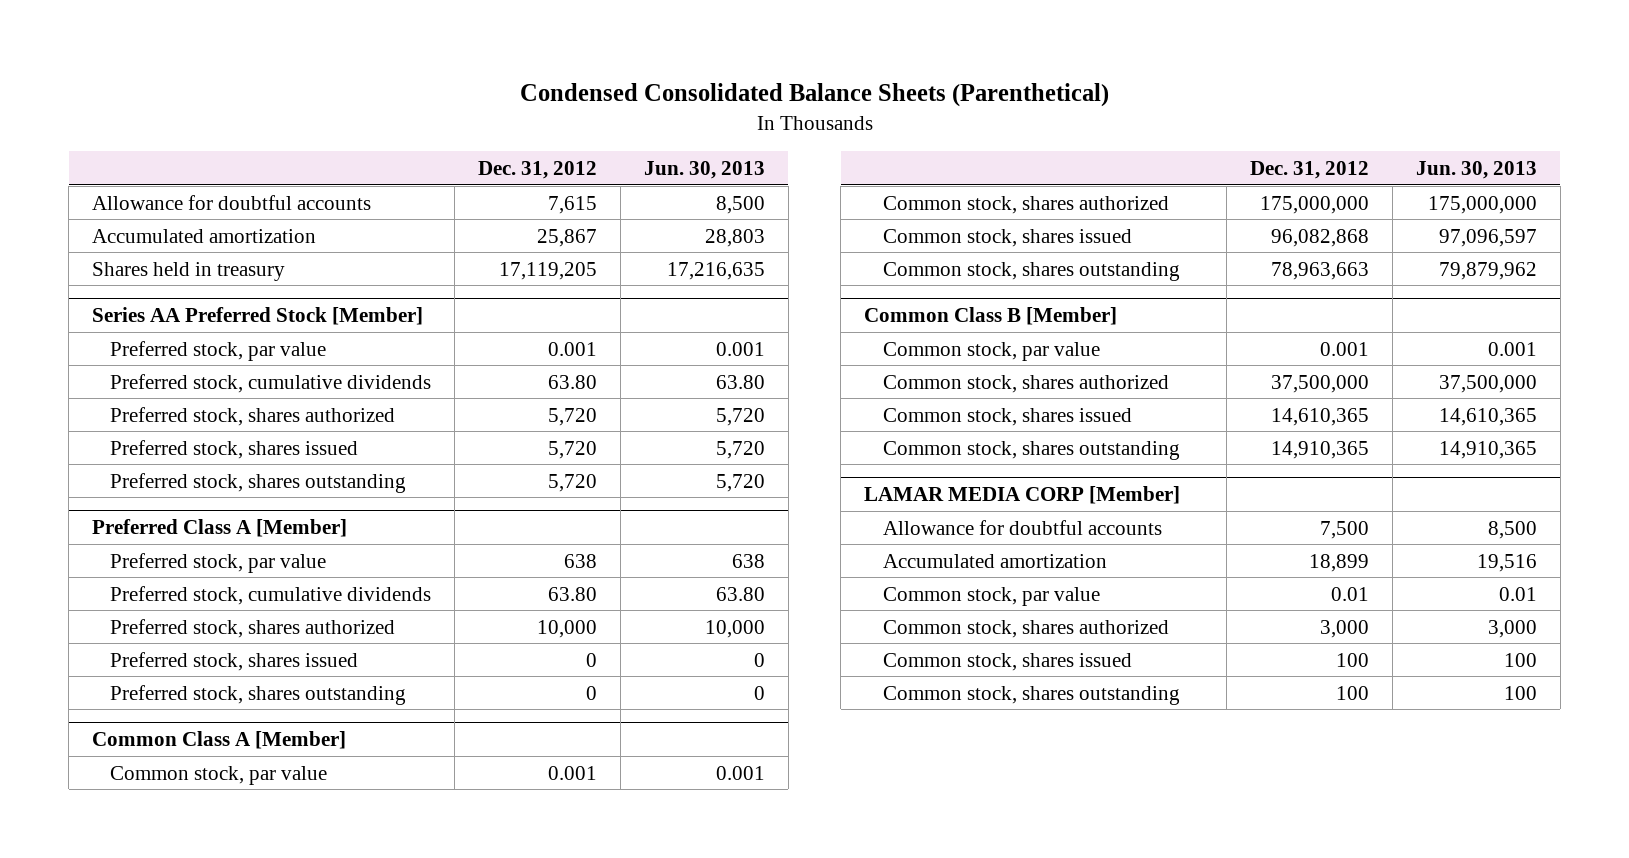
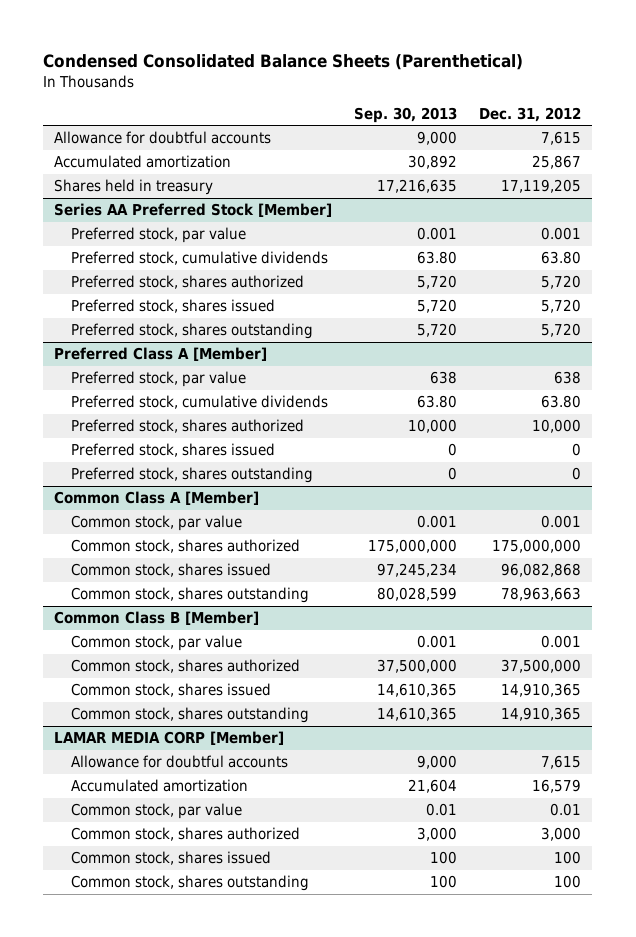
[643,160,765,179] Jun. 30, 2013 -> none
none -> [354,106,458,123] Sep. 30, 2013
[1271,407,1370,426] 14,610,365 -> [501,683,582,698] 14,910,365
[1320,520,1370,539] 7,500 -> [541,755,582,770] 7,615
[1309,553,1370,572] 18,899 -> [532,779,582,794] 16,579

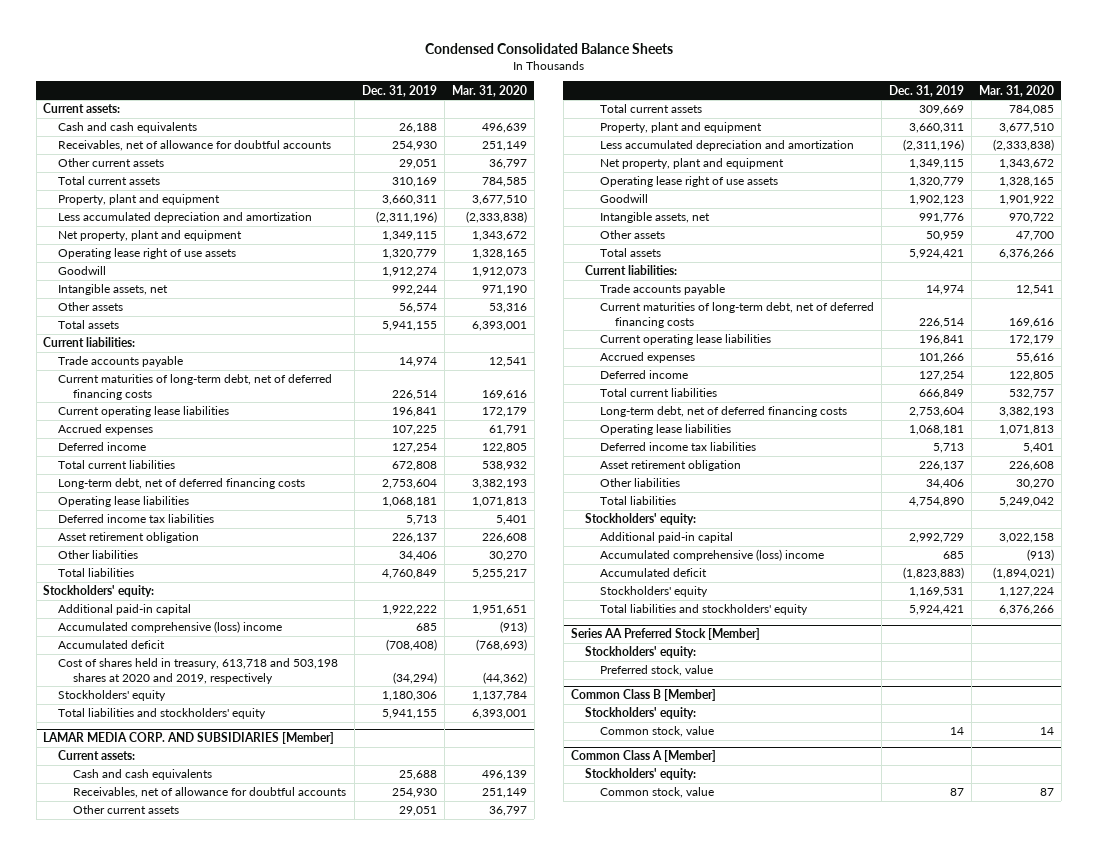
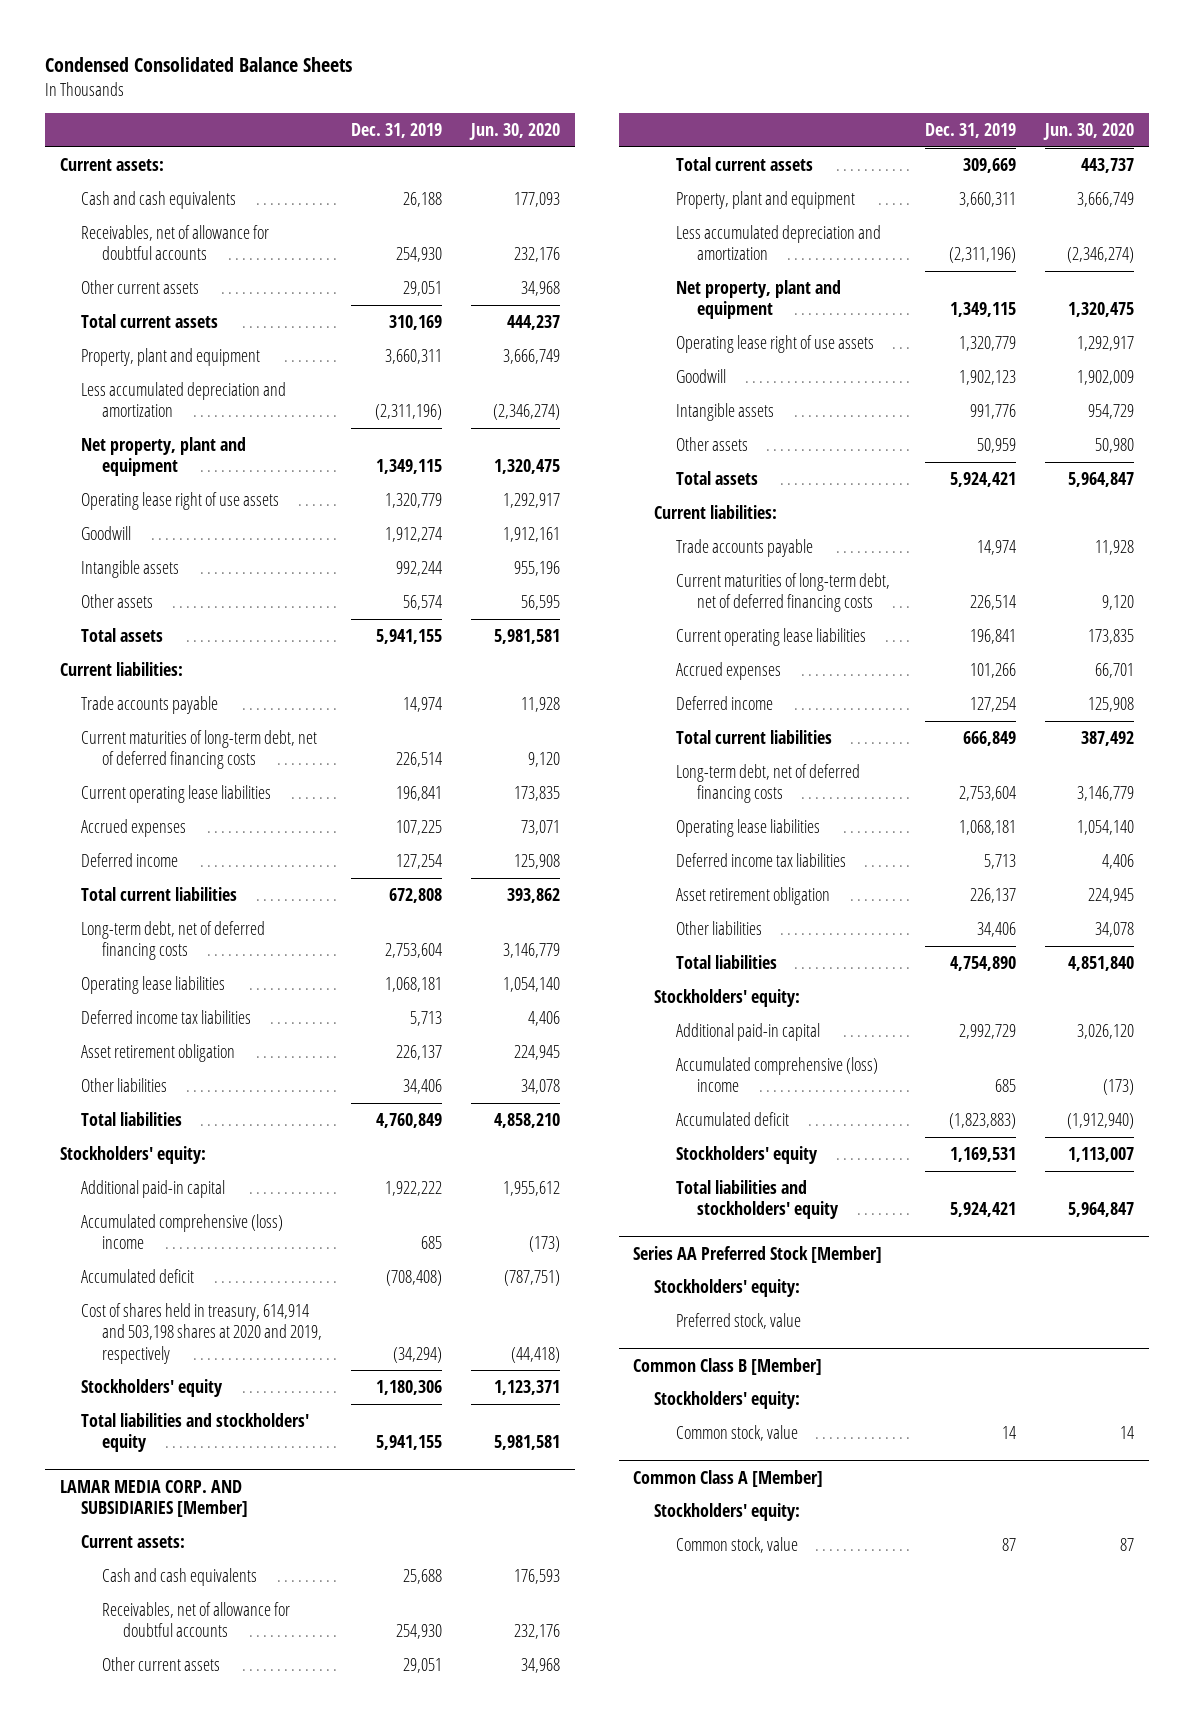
[451,84,527,97] Mar. 31, 2020 -> none
none -> [469,123,561,141] Jun. 30, 2020
[58,284,169,296] Intangible assets, net -> [80,560,179,579] Intangible assets
[58,658,339,684] Cost of shares held in treasury, 613,718 and 503,198 shares at 2020 and 2019, respectively -> [80,1303,323,1364] Cost of shares held in treasury, 614,914 and 503,198 shares at 2020 and 2019, respectively
[599,212,710,224] Intangible assets, net -> [675,403,774,422] Intangible assets

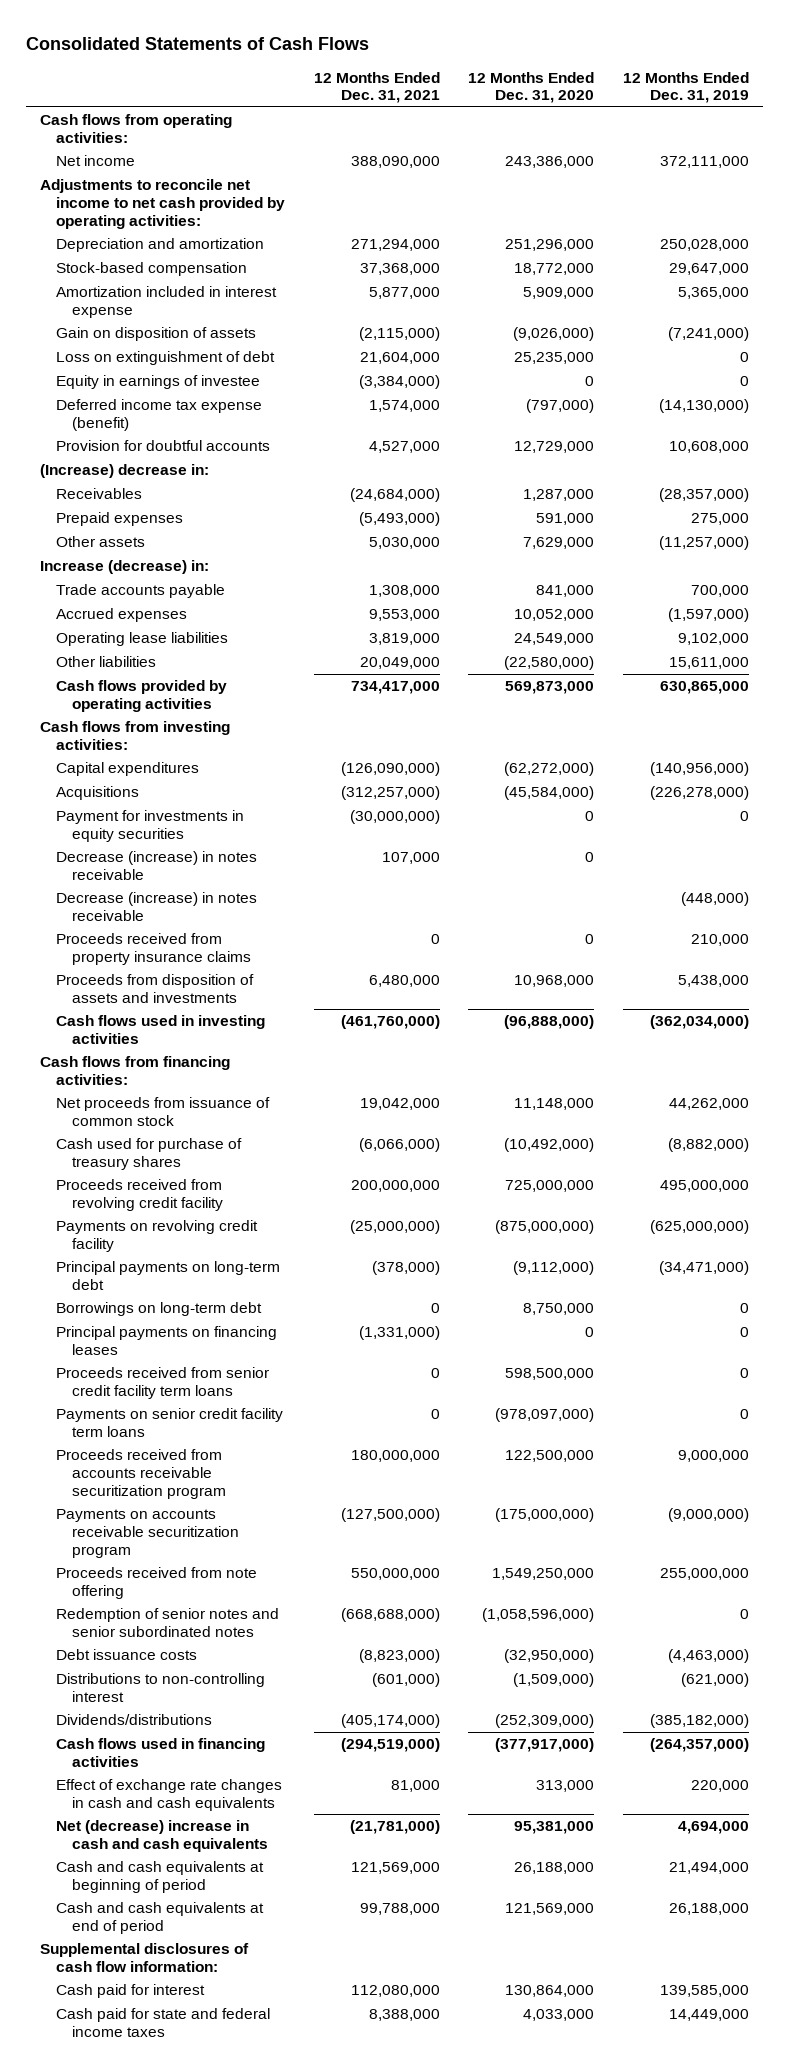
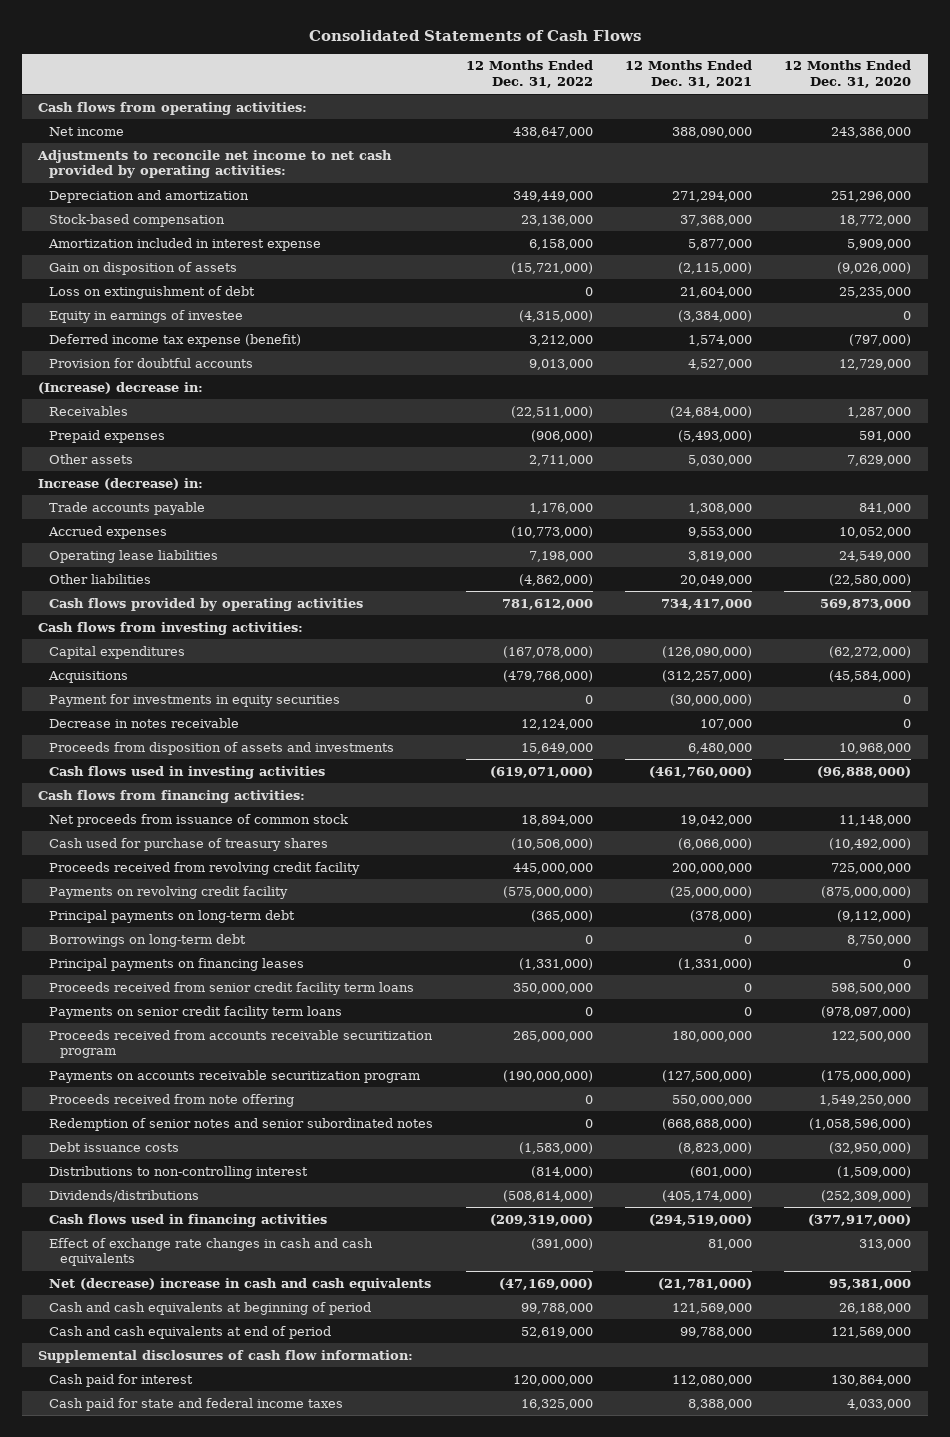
[622,71,749,104] 12 Months Ended Dec. 31, 2019 -> none
none -> [465,60,593,88] 12 Months Ended Dec. 31, 2022
[56,892,258,921] Decrease (increase) in notes receivable -> none
[56,933,252,965] Proceeds received from property insurance claims -> none
[56,851,258,880] Decrease (increase) in notes receivable -> [49,717,240,728] Decrease in notes receivable

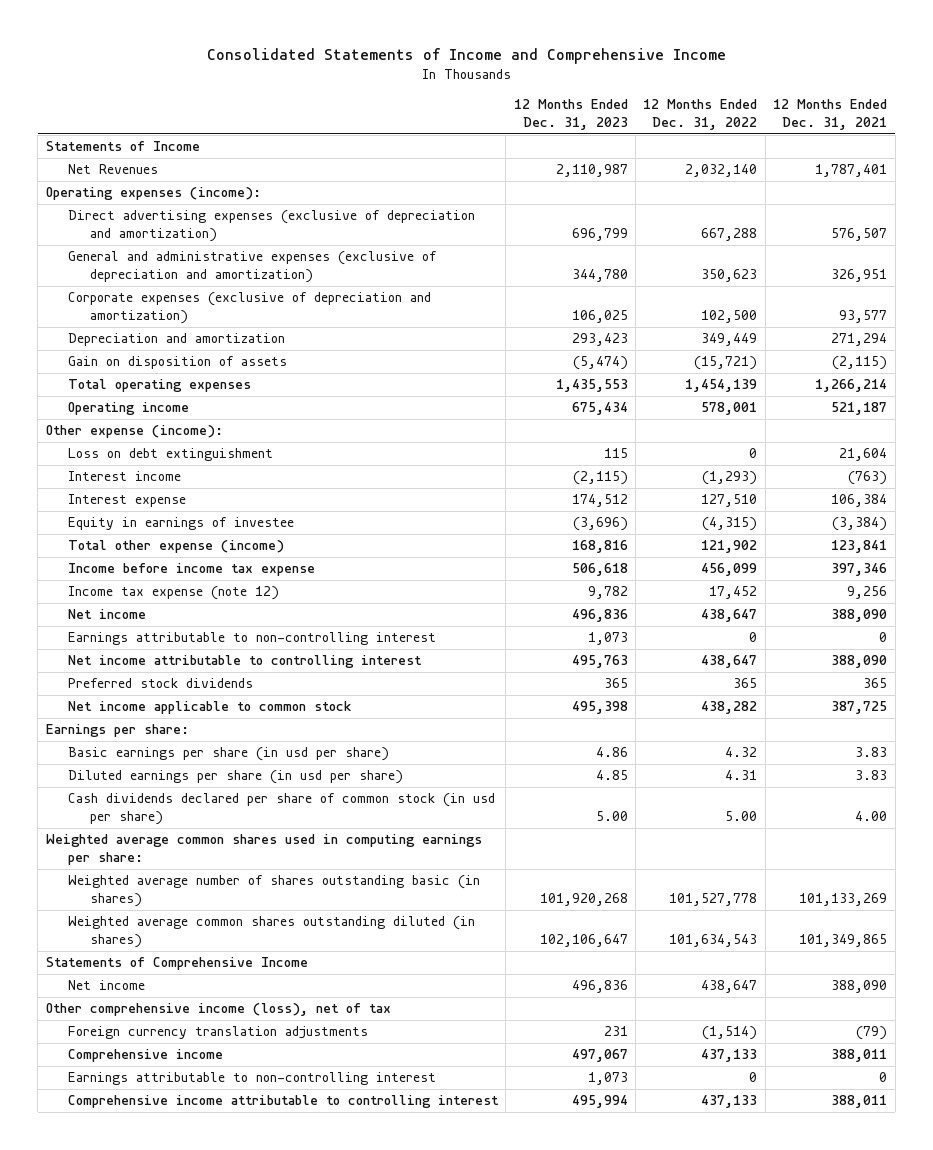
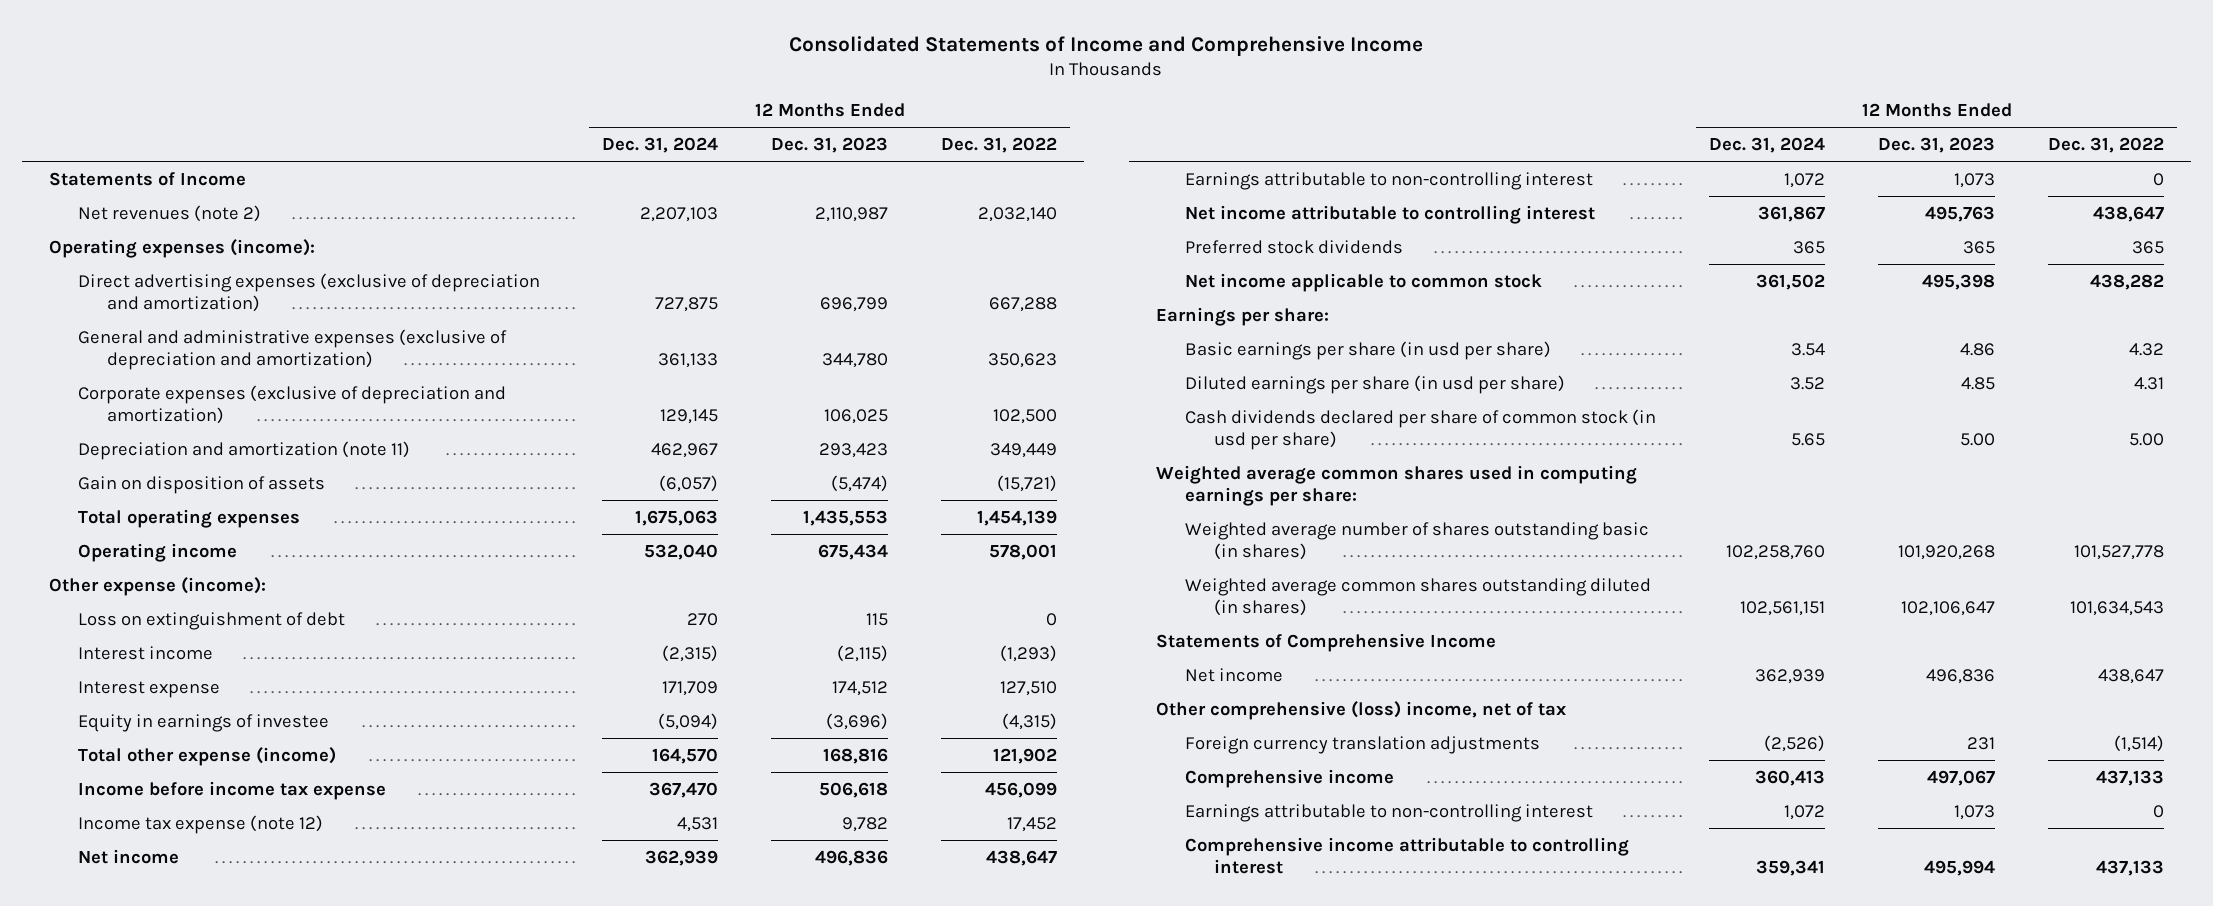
[773,99,888,131] 12 Months Ended Dec. 31, 2021 -> none
none -> [601,136,718,153] Dec. 31, 2024
[67,164,158,175] Net Revenues -> [77,204,261,222] Net revenues (note 2)
[67,333,285,347] Depreciation and amortization -> [77,440,410,460] Depreciation and amortization (note 11)
[67,448,273,462] Loss on debt extinguishment -> [77,611,345,630] Loss on extinguishment of debt
[45,1003,391,1017] Other comprehensive income (loss), net of tax -> [1155,700,1566,720] Other comprehensive (loss) income, net of tax

